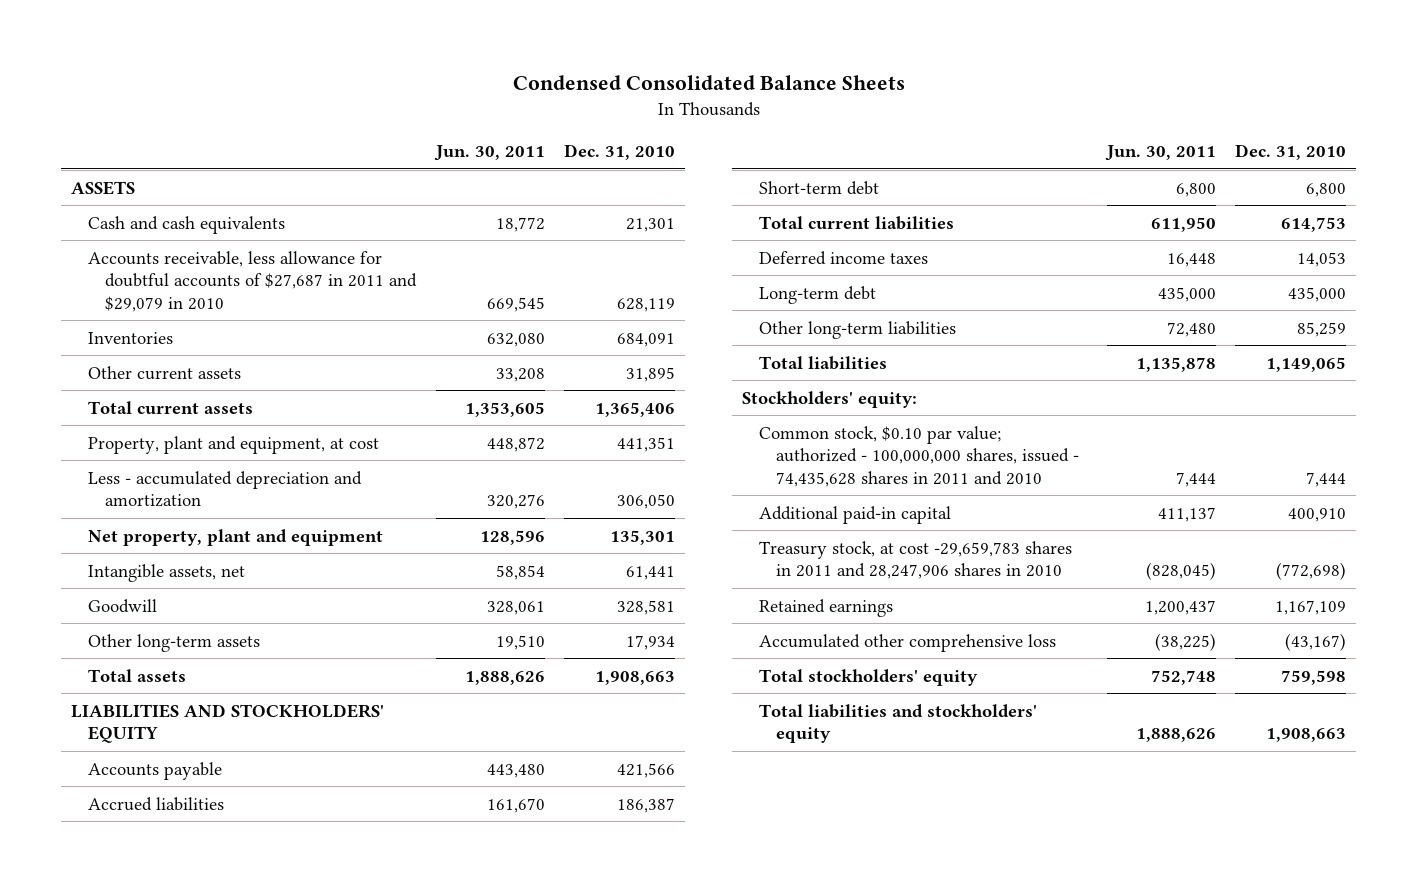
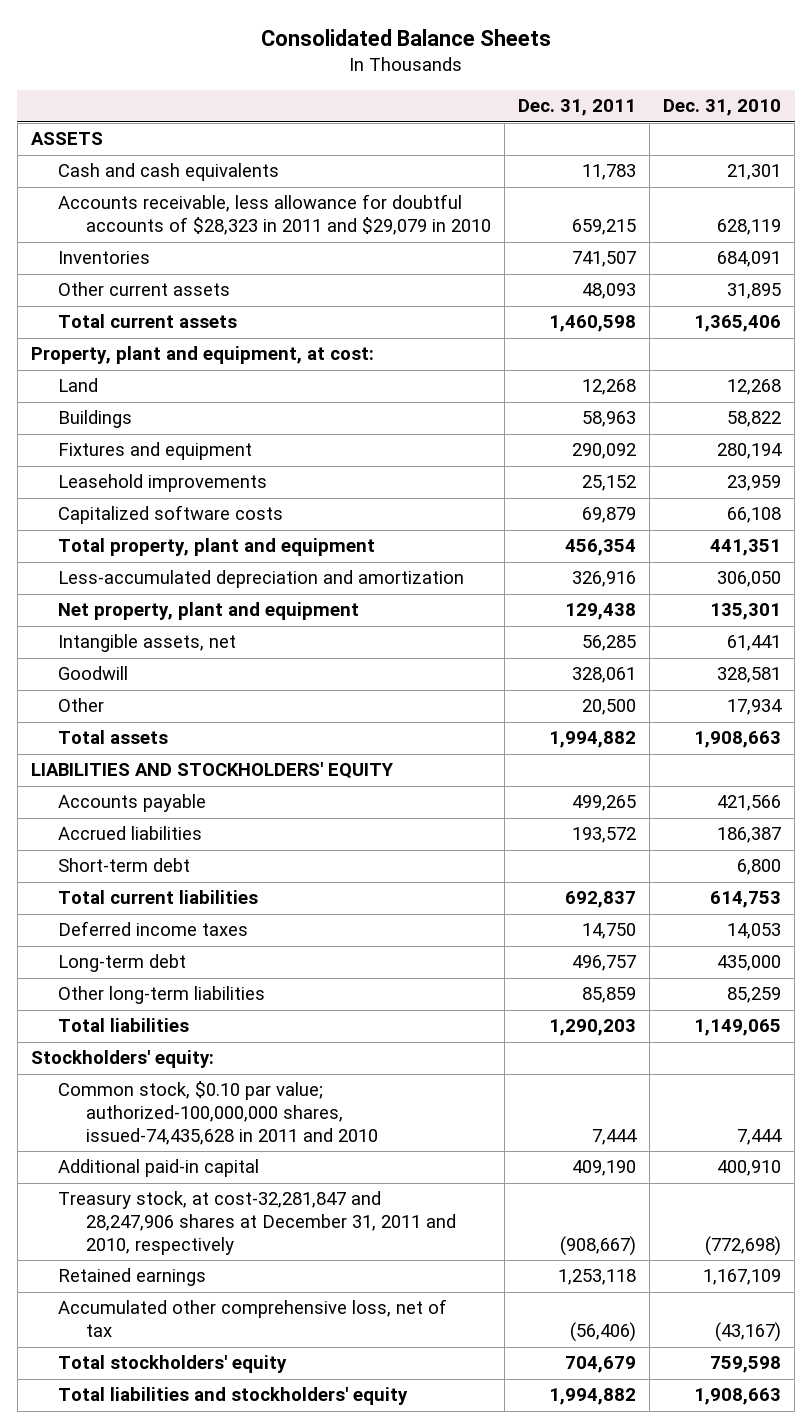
[512,74,905,90] Condensed Consolidated Balance Sheets -> [260,29,551,47] Consolidated Balance Sheets
[433,145,545,162] Jun. 30, 2011 -> none
none -> [518,99,637,117] Dec. 31, 2011
[88,250,418,312] Accounts receivable, less allowance for doubtful accounts of $27,687 in 2011 and $29,079 in 2010 -> [58,194,492,236] Accounts receivable, less allowance for doubtful accounts of $28,323 in 2011 and $29,079 in 2010
none -> [30,346,374,365] Property, plant and equipment, at cost:
none -> [58,378,99,393] Land
none -> [58,410,133,429] Buildings
none -> [58,442,253,461] Fixtures and equipment
none -> [58,474,268,493] Leasehold improvements
none -> [58,505,284,525] Capitalized software costs
[88,435,380,454] Property, plant and equipment, at cost -> [58,538,376,557] Total property, plant and equipment
[88,470,363,508] Less - accumulated depreciation and amortization -> [58,570,465,589] Less-accumulated depreciation and amortization
[88,633,261,652] Other long-term assets -> [58,698,105,713] Other
[758,425,1079,487] Common stock, $0.10 par value; authorized - 100,000,000 shares, issued - 74,435,628 shares in 2011 and 2010 -> [58,1081,379,1146] Common stock, $0.10 par value; authorized-100,000,000 shares, issued-74,435,628 in 2011 and 2010
[758,540,1072,580] Treasury stock, at cost -29,659,783 shares in 2011 and 28,247,906 shares in 2010 -> [58,1191,457,1256] Treasury stock, at cost-32,281,847 and 28,247,906 shares at December 31, 2011 and 2010, respectively
[758,633,1056,652] Accumulated other comprehensive loss -> [58,1299,448,1338] Accumulated other comprehensive loss, net of tax

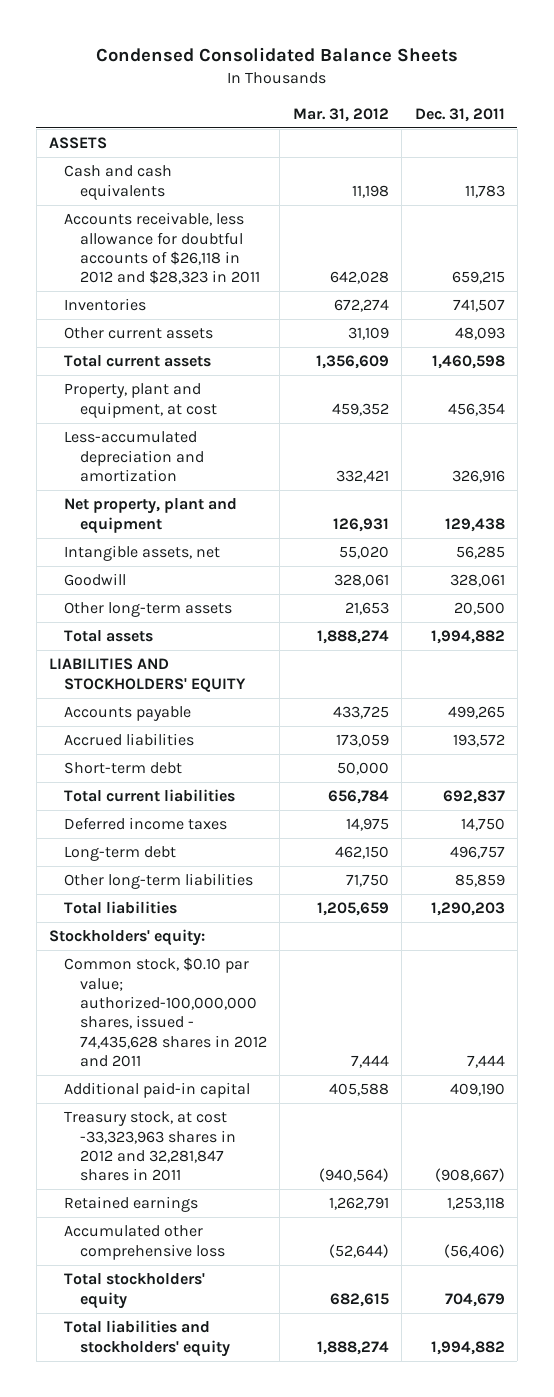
[260,29,551,47] Consolidated Balance Sheets -> [95,47,458,63] Condensed Consolidated Balance Sheets
[663,99,782,117] Dec. 31, 2010 -> none
none -> [292,107,389,122] Mar. 31, 2012
[58,194,492,236] Accounts receivable, less allowance for doubtful accounts of $28,323 in 2011 and $29,079 in 2010 -> [64,212,260,285] Accounts receivable, less allowance for doubtful accounts of $26,118 in 2012 and $28,323 in 2011
[30,346,374,365] Property, plant and equipment, at cost: -> none
[58,378,99,393] Land -> none
[58,410,133,429] Buildings -> none
[58,442,253,461] Fixtures and equipment -> none
[58,474,268,493] Leasehold improvements -> none
[58,505,284,525] Capitalized software costs -> none
[58,538,376,557] Total property, plant and equipment -> [64,383,217,418] Property, plant and equipment, at cost
[58,698,105,713] Other -> [64,602,233,618] Other long-term assets
[58,1081,379,1146] Common stock, $0.10 par value; authorized-100,000,000 shares, issued-74,435,628 in 2011 and 2010 -> [64,957,267,1068] Common stock, $0.10 par value; authorized-100,000,000 shares, issued - 74,435,628 shares in 2012 and 2011
[58,1191,457,1256] Treasury stock, at cost-32,281,847 and 28,247,906 shares at December 31, 2011 and 2010, respectively -> [64,1111,236,1182] Treasury stock, at cost -33,323,963 shares in 2012 and 32,281,847 shares in 2011
[58,1299,448,1338] Accumulated other comprehensive loss, net of tax -> [64,1225,225,1260] Accumulated other comprehensive loss

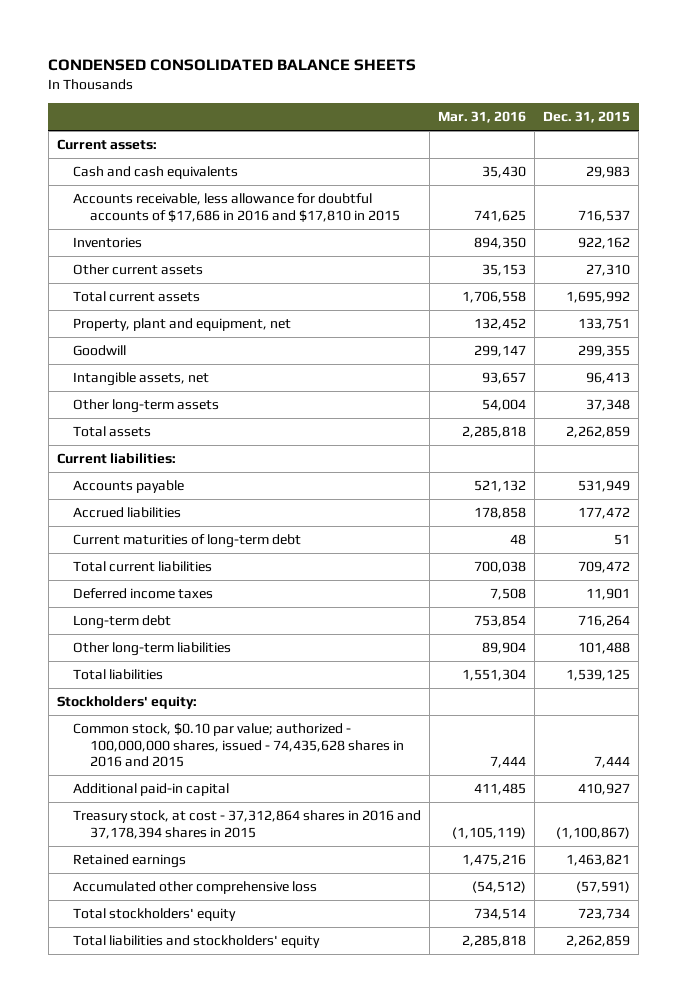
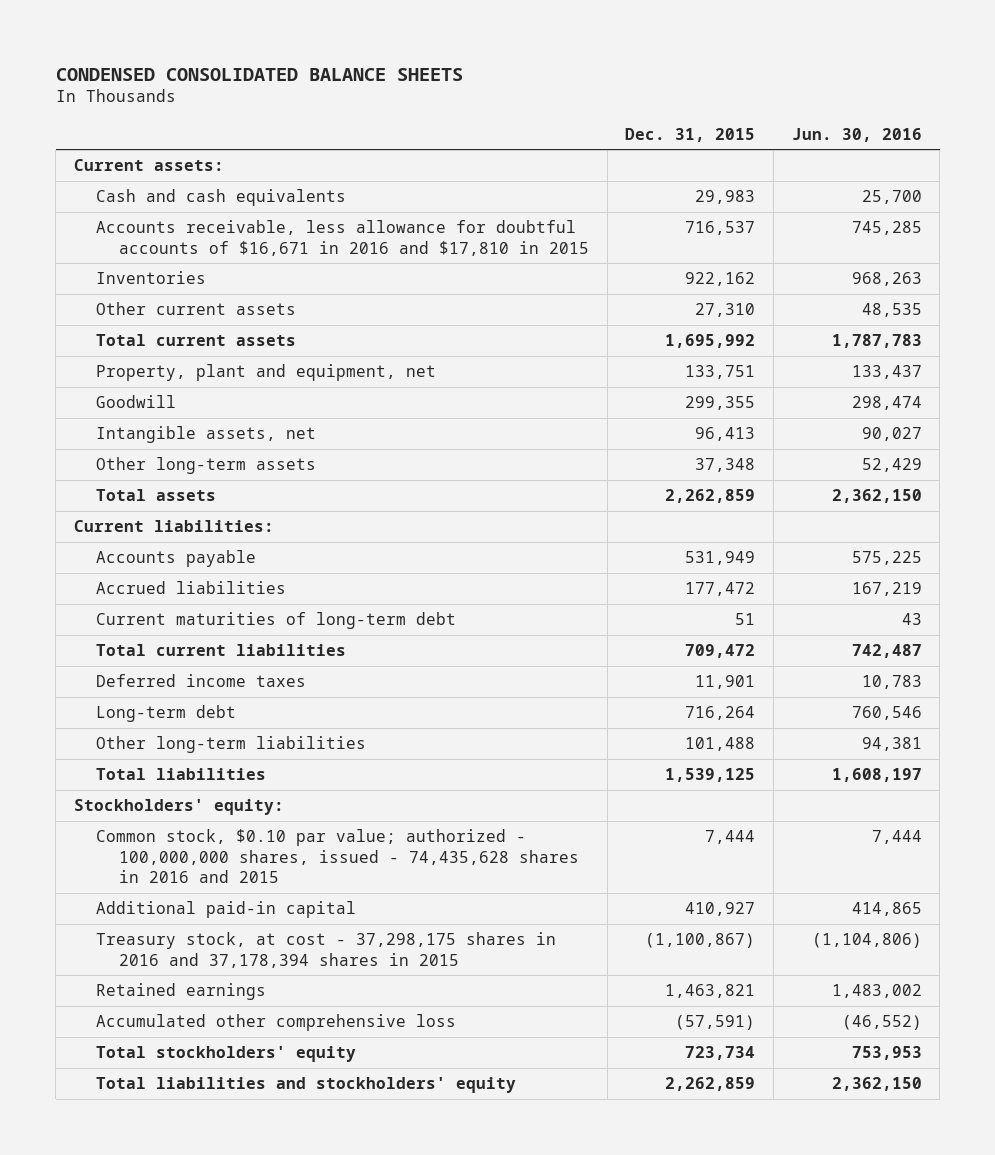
[438,110,527,123] Mar. 31, 2016 -> none
none -> [791,127,922,142] Jun. 30, 2016
[73,193,400,222] Accounts receivable, less allowance for doubtful accounts of $17,686 in 2016 and $17,810 in 2015 -> [96,220,589,256] Accounts receivable, less allowance for doubtful accounts of $16,671 in 2016 and $17,810 in 2015
[73,810,422,839] Treasury stock, at cost - 37,312,864 shares in 2016 and 37,178,394 shares in 2015 -> [96,932,557,968] Treasury stock, at cost - 37,298,175 shares in 2016 and 37,178,394 shares in 2015

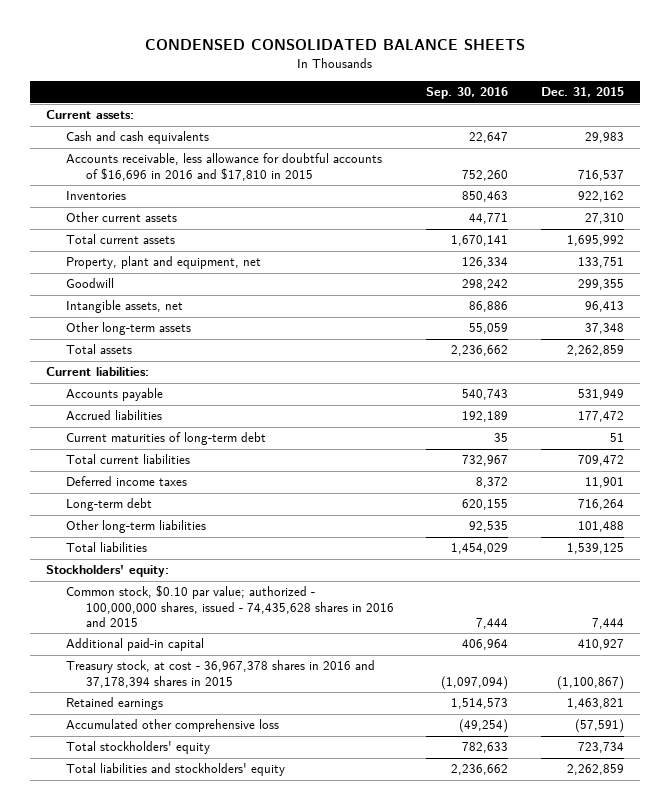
[791,127,922,142] Jun. 30, 2016 -> none
none -> [426,87,509,100] Sep. 30, 2016
[96,220,589,256] Accounts receivable, less allowance for doubtful accounts of $16,671 in 2016 and $17,810 in 2015 -> [65,153,382,181] Accounts receivable, less allowance for doubtful accounts of $16,696 in 2016 and $17,810 in 2015
[96,932,557,968] Treasury stock, at cost - 37,298,175 shares in 2016 and 37,178,394 shares in 2015 -> [65,660,375,688] Treasury stock, at cost - 36,967,378 shares in 2016 and 37,178,394 shares in 2015

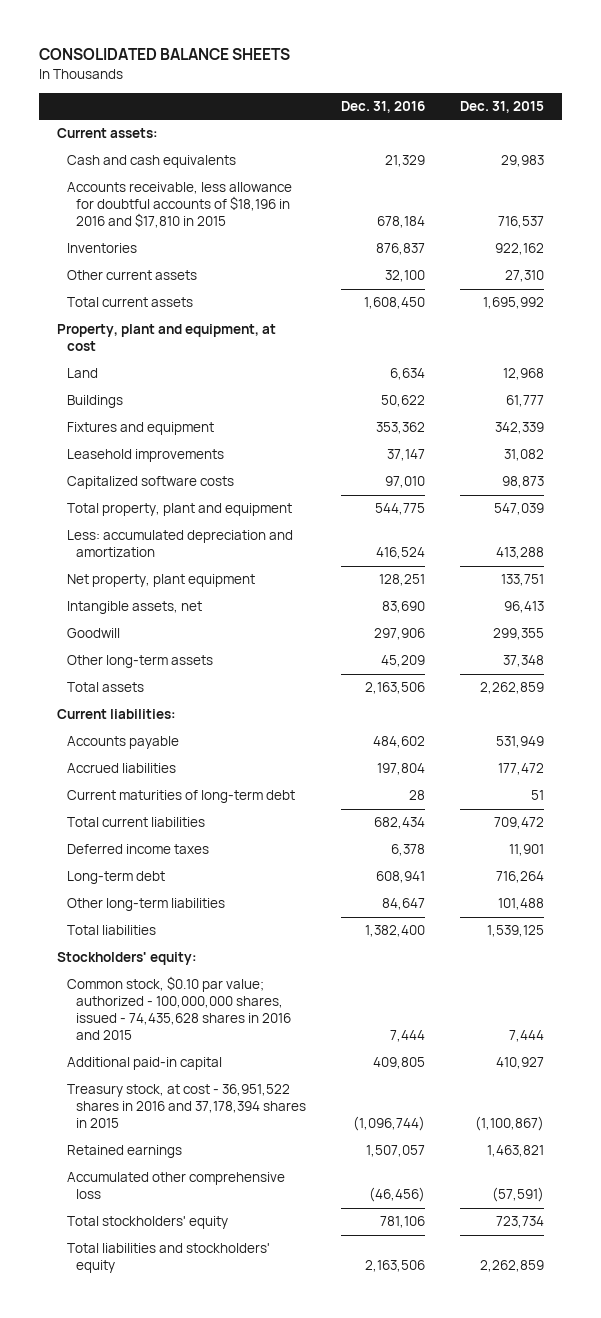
[145,39,526,51] CONDENSED CONSOLIDATED BALANCE SHEETS -> [39,48,291,61] CONSOLIDATED BALANCE SHEETS
[426,87,509,100] Sep. 30, 2016 -> none
none -> [341,100,426,113] Dec. 31, 2016
[65,153,382,181] Accounts receivable, less allowance for doubtful accounts of $16,696 in 2016 and $17,810 in 2015 -> [66,182,292,229] Accounts receivable, less allowance for doubtful accounts of $18,196 in 2016 and $17,810 in 2015
none -> [56,324,276,352] Property, plant and equipment, at cost
none -> [66,368,98,379] Land
none -> [66,395,123,409] Buildings
none -> [66,422,214,436] Fixtures and equipment
none -> [66,449,224,463] Leasehold improvements
none -> [66,476,234,490] Capitalized software costs
none -> [66,503,292,517] Total property, plant and equipment
none -> [66,530,293,558] Less: accumulated depreciation and amortization
[65,256,261,270] Property, plant and equipment, net -> [66,574,255,588] Net property, plant equipment
[65,278,114,289] Goodwill -> [66,628,120,639] Goodwill
[65,660,375,688] Treasury stock, at cost - 36,967,378 shares in 2016 and 37,178,394 shares in 2015 -> [66,1084,307,1129] Treasury stock, at cost - 36,951,522 shares in 2016 and 37,178,394 shares in 2015

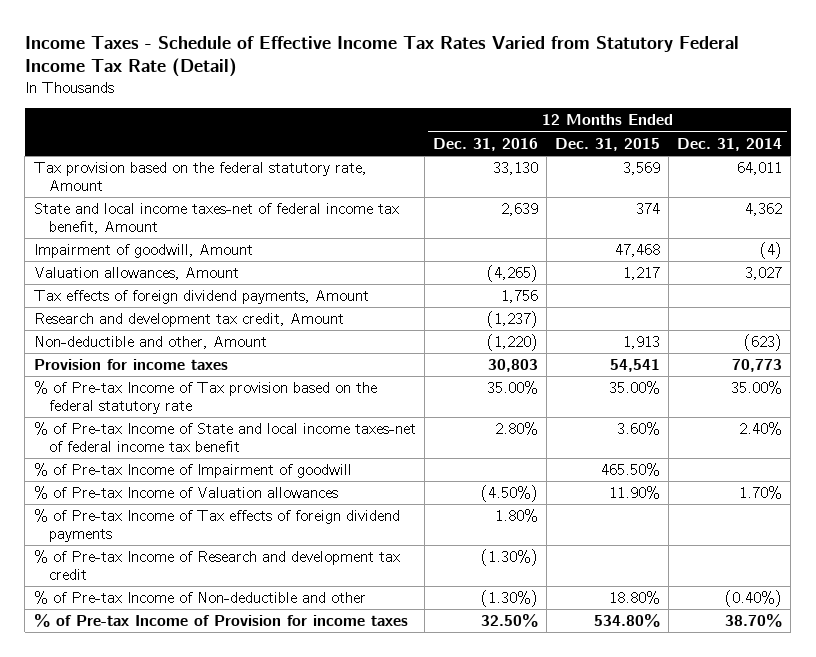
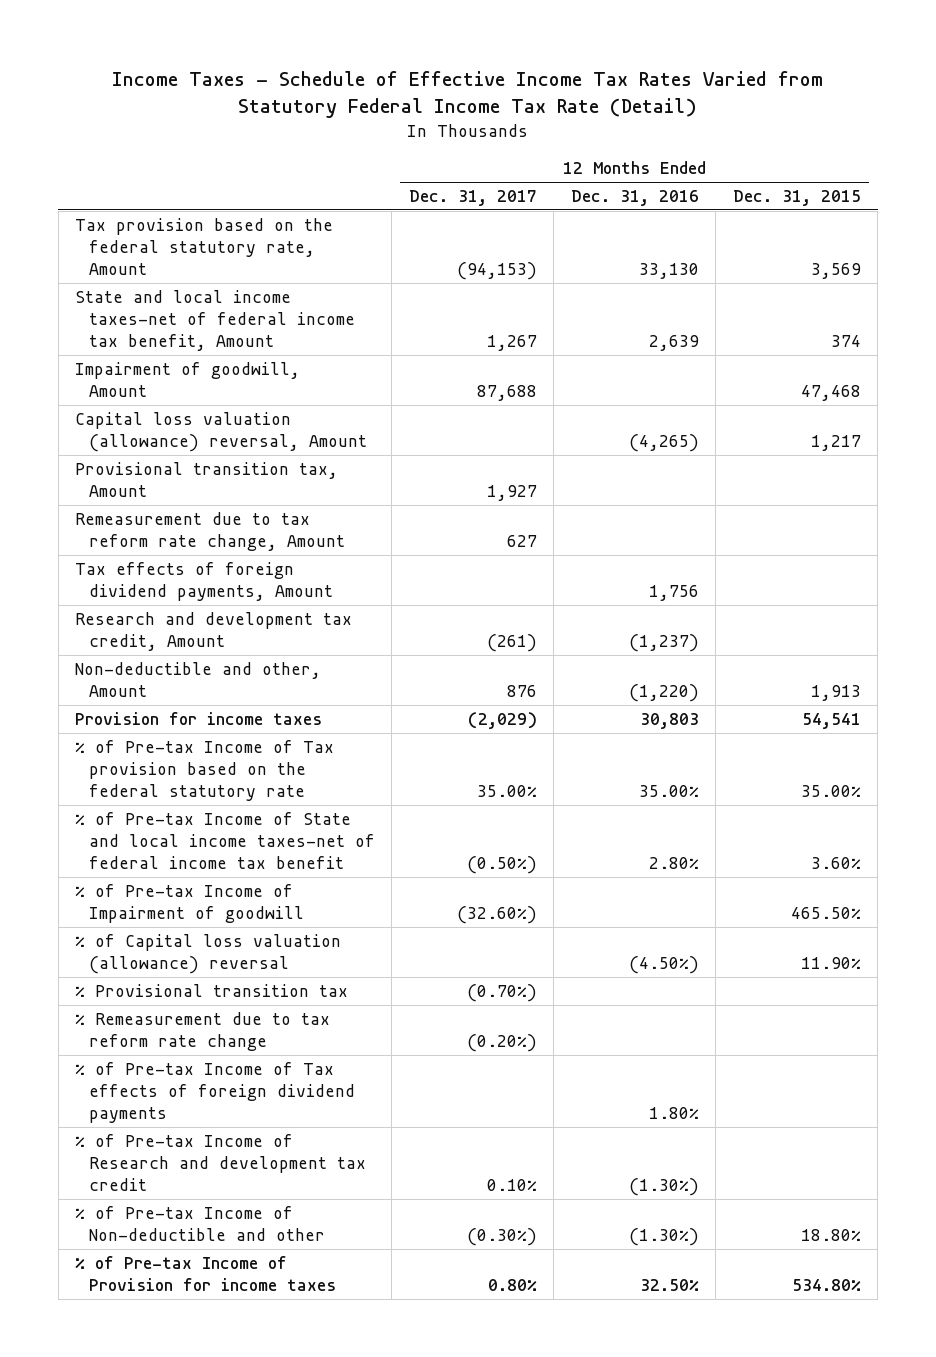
[677,137,783,151] Dec. 31, 2014 -> none
none -> [408,190,537,207] Dec. 31, 2017
[33,266,239,280] Valuation allowances, Amount -> [75,412,367,452] Capital loss valuation (allowance) reversal, Amount
none -> [75,462,339,497] Provisional transition tax, Amount
none -> [75,512,345,551] Remeasurement due to tax reform rate change, Amount
[33,485,338,499] % of Pre-tax Income of Valuation allowances -> [75,934,342,974] % of Capital loss valuation (allowance) reversal
none -> [75,984,349,998] % Provisional transition tax
none -> [75,1012,331,1051] % Remeasurement due to tax reform rate change

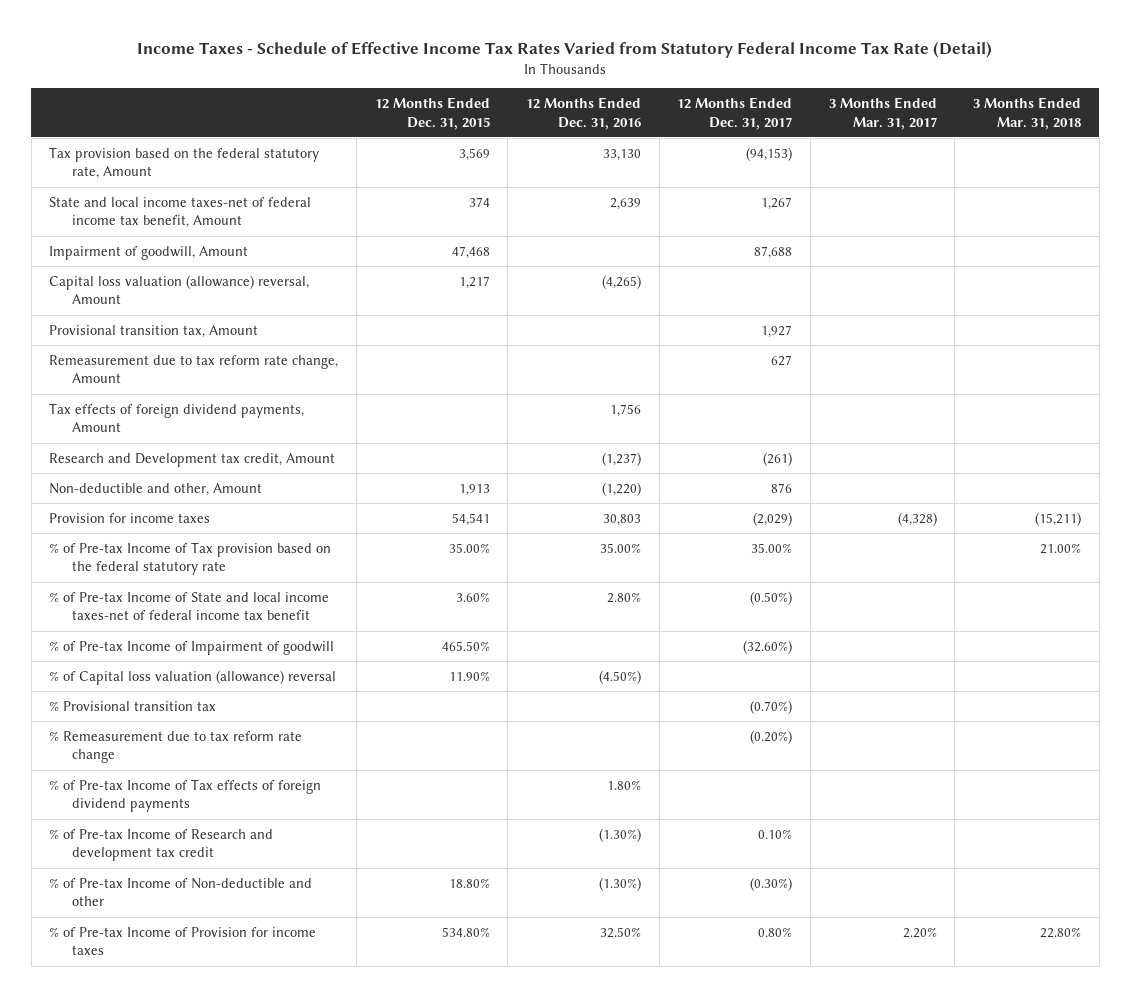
none -> [828,96,937,130] 3 Months Ended Mar. 31, 2017
none -> [973,96,1082,130] 3 Months Ended Mar. 31, 2018
[75,612,353,651] Research and development tax credit, Amount -> [49,452,336,467] Research and Development tax credit, Amount

